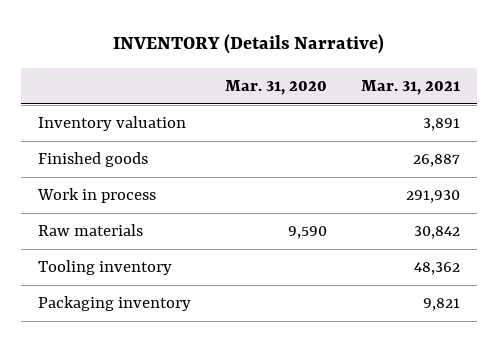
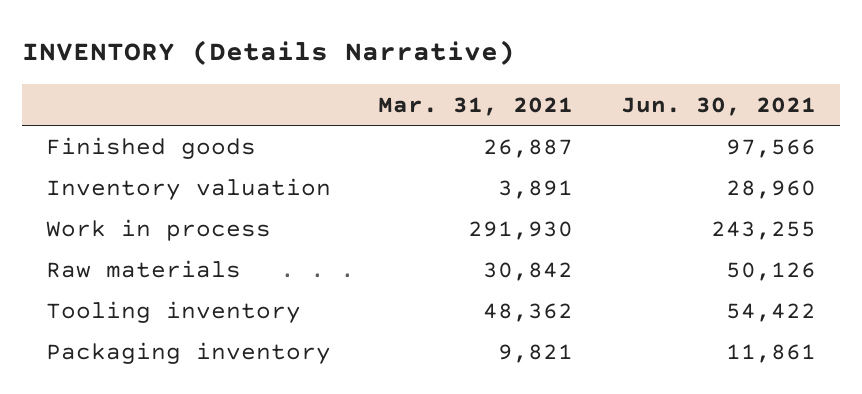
[225,79,328,95] Mar. 31, 2020 -> none
none -> [620,96,816,116] Jun. 30, 2021
[37,116,186,132] Inventory valuation -> [45,177,331,200] Inventory valuation

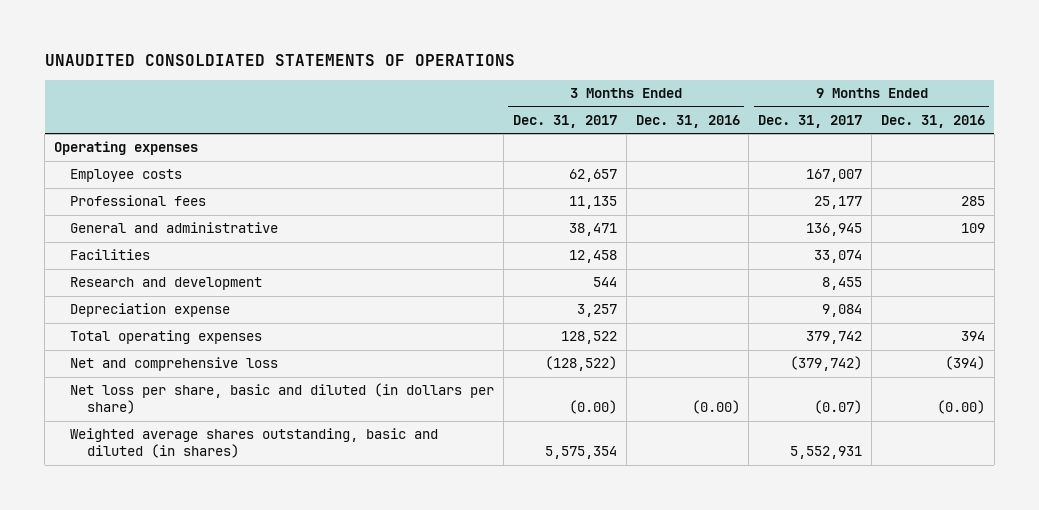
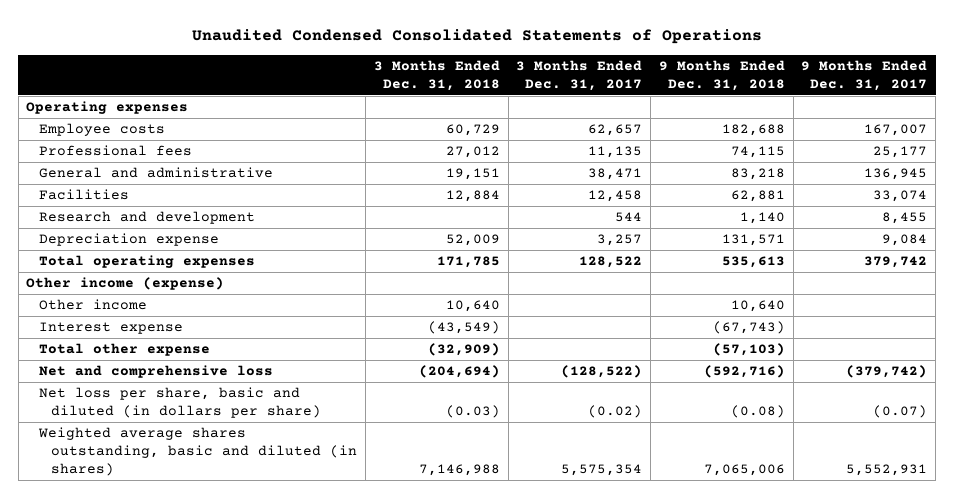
[44,54,515,67] UNAUDITED CONSOLDIATED STATEMENTS OF OPERATIONS -> [191,29,762,45] Unaudited Condensed Consolidated Statements of Operations
[635,114,740,128] Dec. 31, 2016 -> none
[880,114,985,128] Dec. 31, 2016 -> none
none -> [373,59,500,91] 3 Months Ended Dec. 31, 2018
none -> [658,59,785,91] 9 Months Ended Dec. 31, 2018
none -> [26,277,225,291] Other income (expense)
none -> [38,299,147,311] Other income
none -> [38,322,183,335] Interest expense
none -> [38,343,210,357] Total other expense
[569,400,618,415] (0.00) -> [588,405,643,419] (0.02)

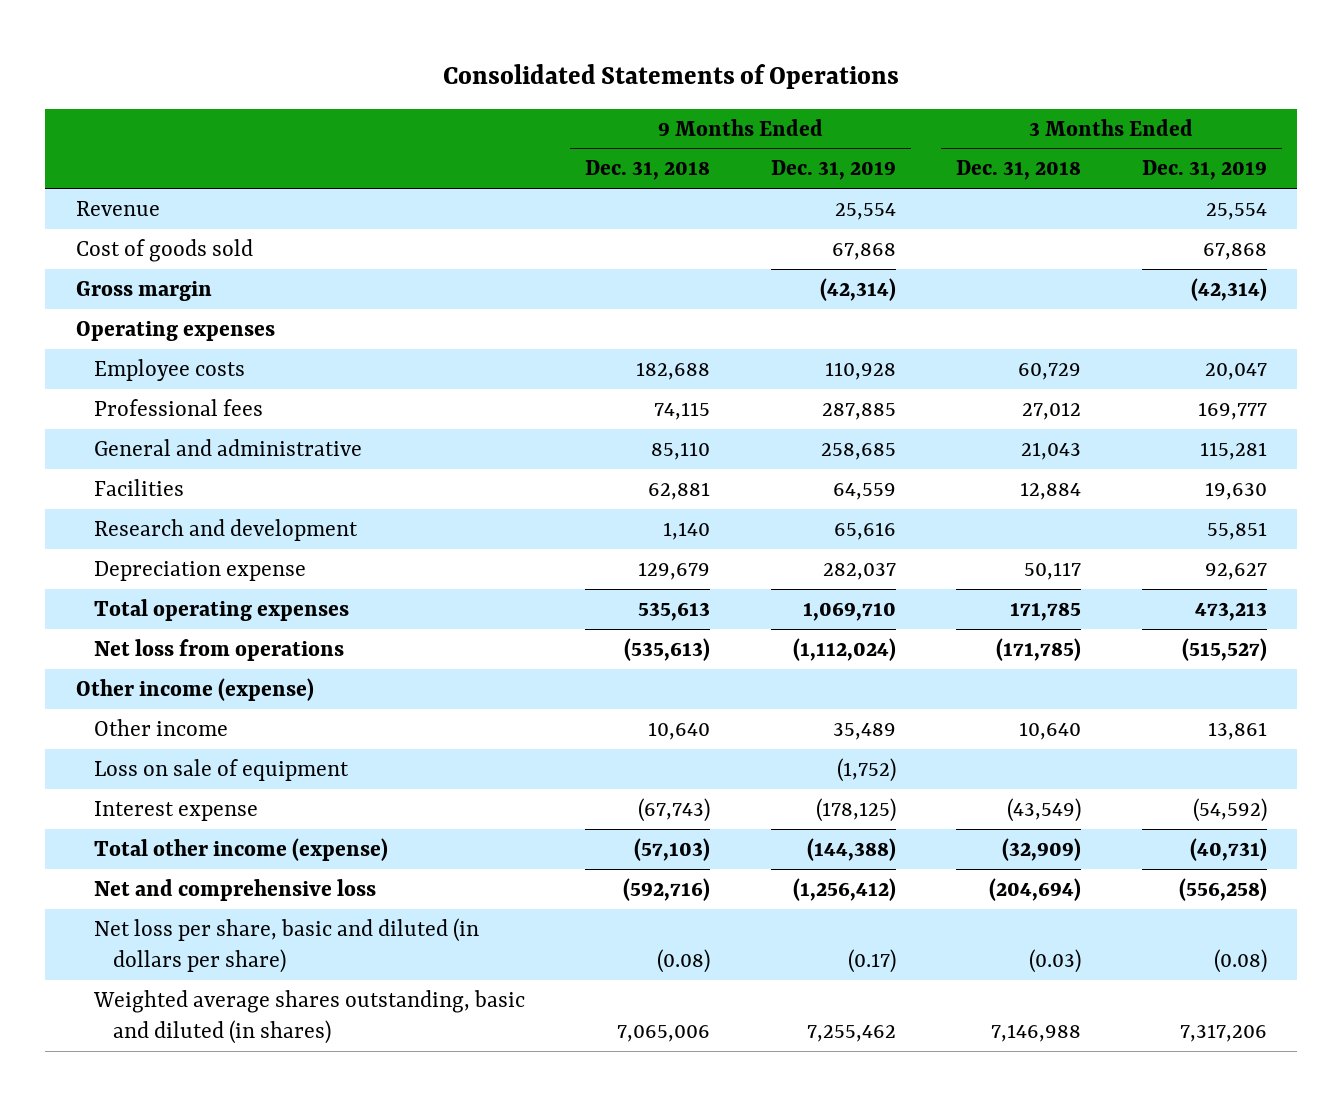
[191,29,762,45] Unaudited Condensed Consolidated Statements of Operations -> [443,63,900,89] Consolidated Statements of Operations
[516,59,643,91] 3 Months Ended Dec. 31, 2017 -> none
[801,59,928,91] 9 Months Ended Dec. 31, 2017 -> none
none -> [770,160,896,181] Dec. 31, 2019
none -> [1141,160,1267,181] Dec. 31, 2019
none -> [75,200,160,216] Revenue
none -> [75,238,253,262] Cost of goods sold
none -> [75,280,212,301] Gross margin
[445,168,500,181] 19,151 -> [1021,441,1082,460] 21,043
[730,168,785,181] 83,218 -> [651,441,711,460] 85,110
[445,234,500,247] 52,009 -> [1024,561,1082,580] 50,117
[721,234,785,247] 131,571 -> [638,561,711,580] 129,679
none -> [94,638,345,661] Net loss from operations
none -> [94,758,350,781] Loss on sale of equipment
[38,343,210,357] Total other expense -> [94,837,389,861] Total other income (expense)

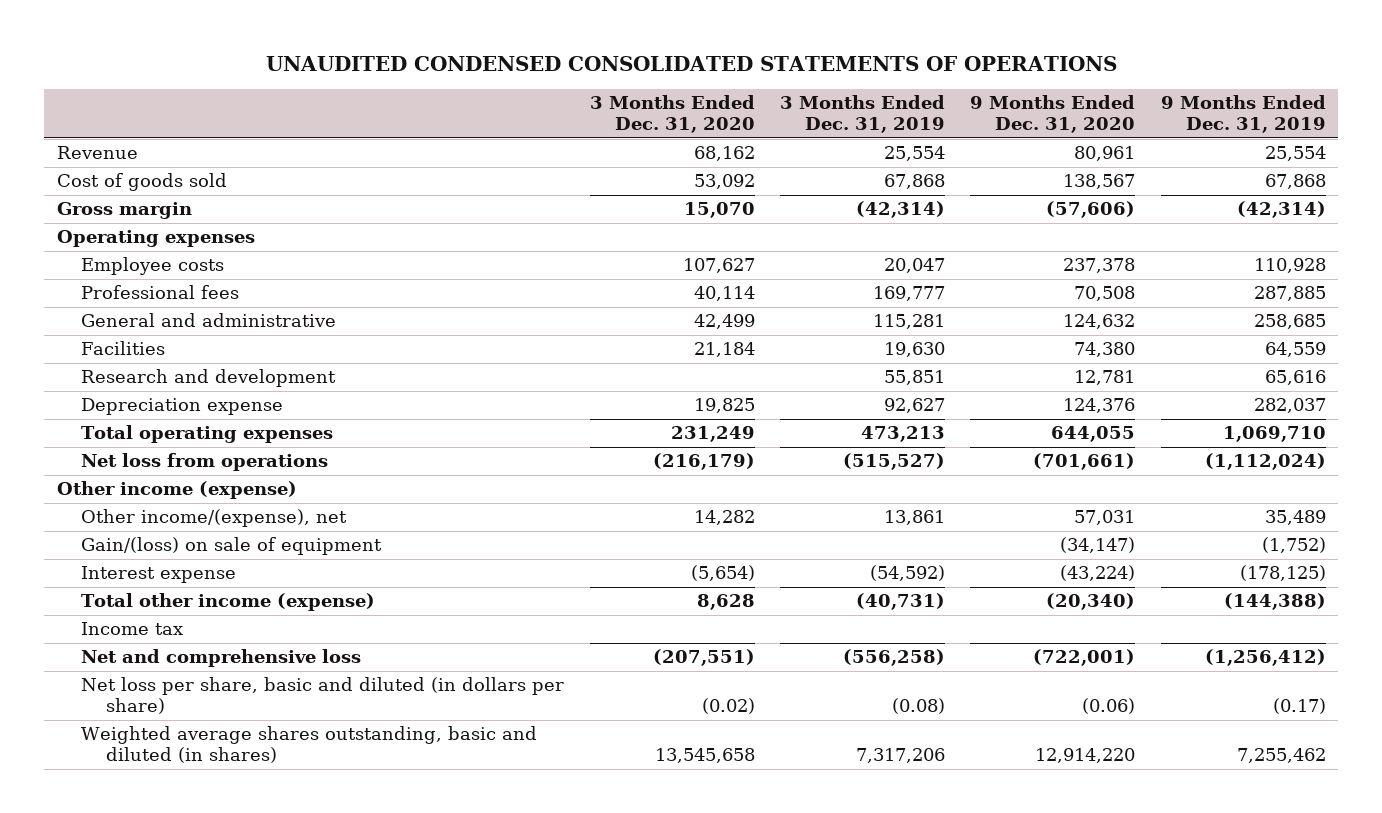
[443,63,900,89] Consolidated Statements of Operations -> [266,56,1118,72] UNAUDITED CONDENSED CONSOLIDATED STATEMENTS OF OPERATIONS
[585,160,711,181] Dec. 31, 2018 -> none
[956,160,1082,181] Dec. 31, 2018 -> none
none -> [589,95,755,134] 3 Months Ended Dec. 31, 2020
none -> [970,95,1136,134] 9 Months Ended Dec. 31, 2020
[94,718,229,736] Other income -> [81,509,348,528] Other income/(expense), net
[94,758,350,781] Loss on sale of equipment -> [81,537,383,556] Gain/(loss) on sale of equipment
none -> [81,622,184,636] Income tax

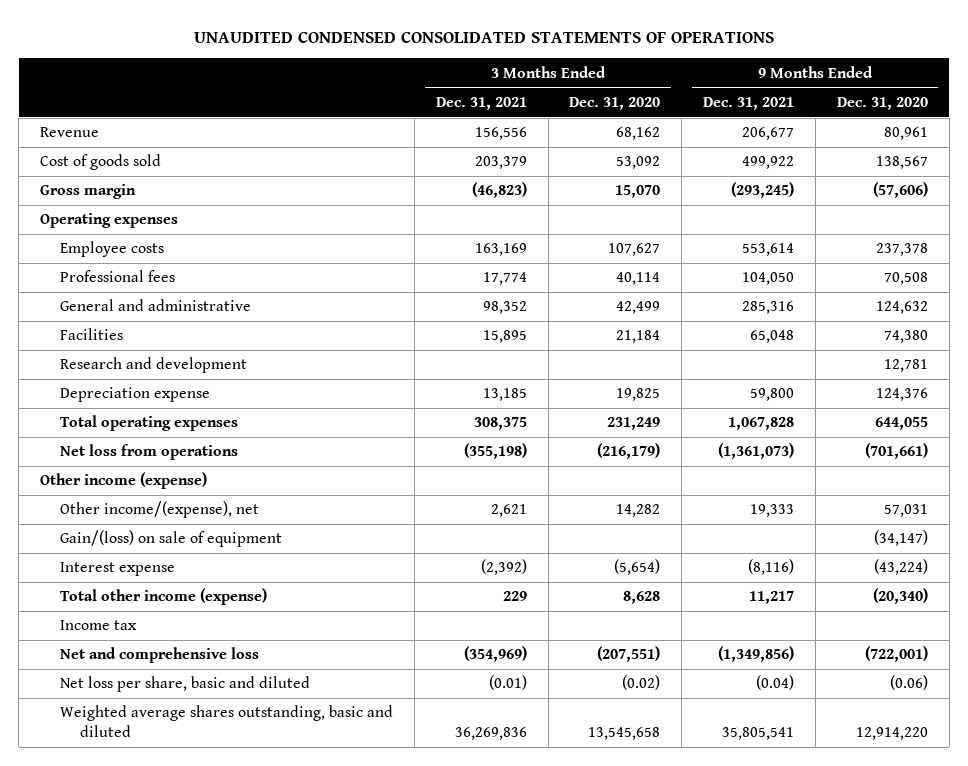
[779,95,945,134] 3 Months Ended Dec. 31, 2019 -> none
[1160,95,1326,134] 9 Months Ended Dec. 31, 2019 -> none
none -> [435,96,527,110] Dec. 31, 2021
none -> [703,96,795,110] Dec. 31, 2021
[81,677,565,715] Net loss per share, basic and diluted (in dollars per share) -> [60,676,311,693] Net loss per share, basic and diluted
[81,726,538,764] Weighted average shares outstanding, basic and diluted (in shares) -> [60,705,394,737] Weighted average shares outstanding, basic and diluted

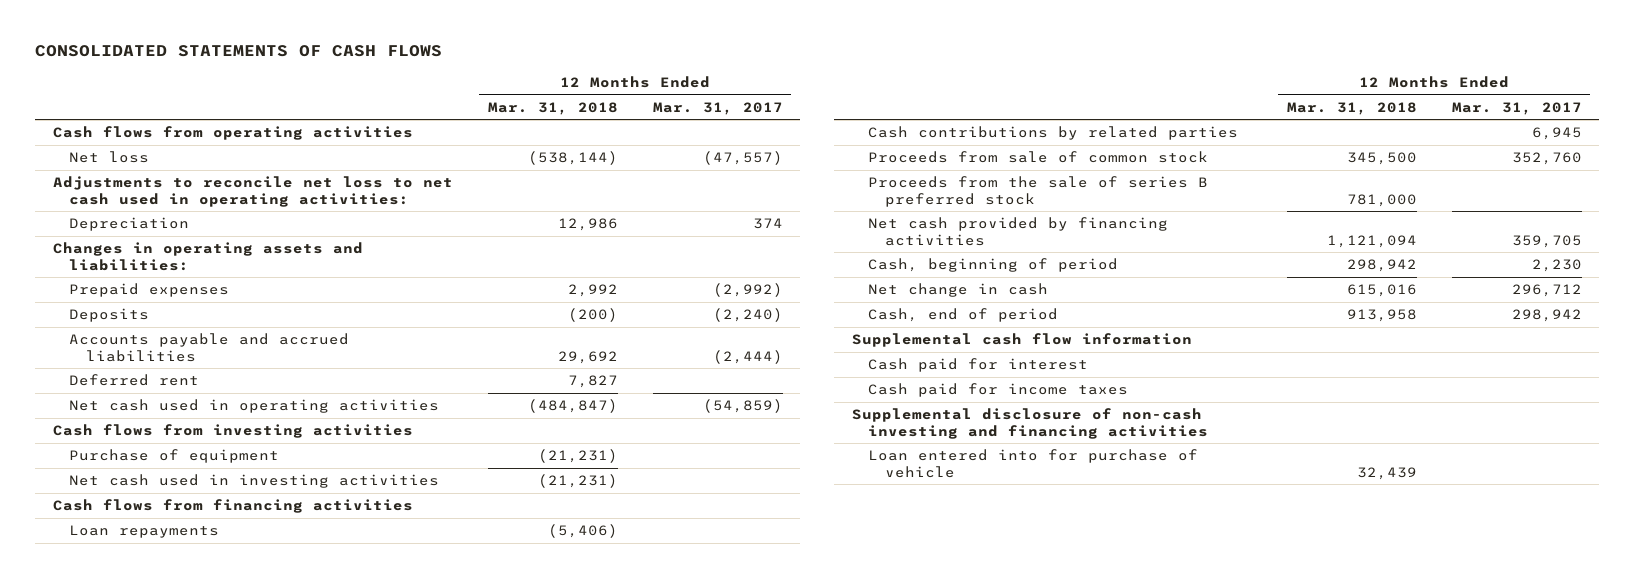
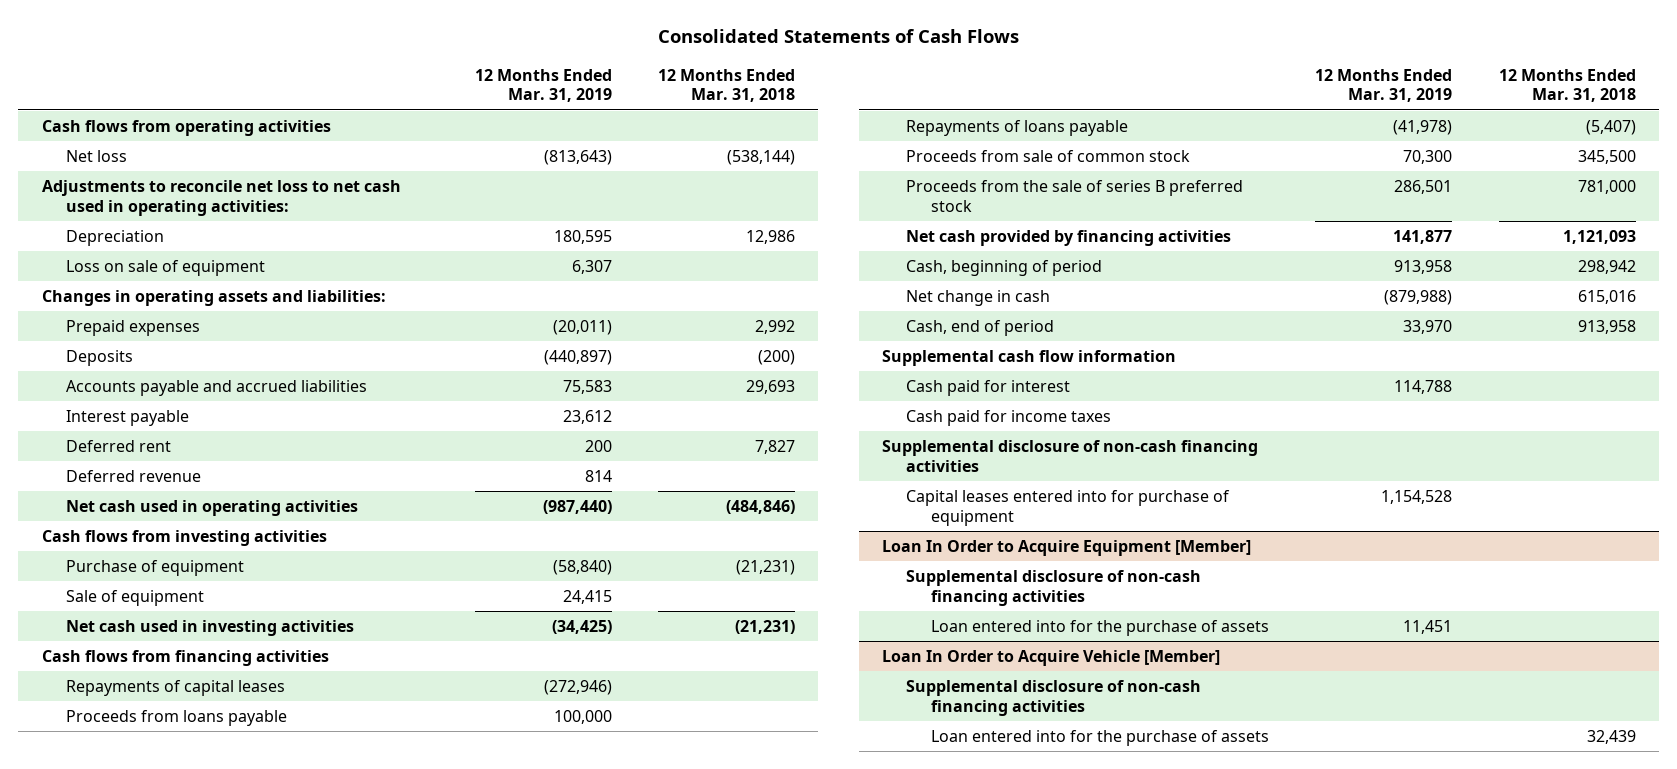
[35,45,443,58] CONSOLIDATED STATEMENTS OF CASH FLOWS -> [657,29,1019,44] Consolidated Statements of Cash Flows
[652,101,783,115] Mar. 31, 2017 -> none
none -> [474,68,612,103] 12 Months Ended Mar. 31, 2019
none -> [66,260,266,277] Loss on sale of equipment
[557,350,618,364] 29,692 -> [746,380,796,395] 29,693
none -> [66,410,190,427] Interest payable
none -> [66,470,202,483] Deferred revenue
[527,399,618,414] (484,847) -> [726,500,796,515] (484,846)
none -> [66,590,205,607] Sale of equipment
[868,126,1239,141] Cash contributions by related parties -> none
none -> [66,680,286,697] Repayments of capital leases
none -> [66,710,288,727] Proceeds from loans payable
[69,525,220,539] Loan repayments -> [906,120,1129,137] Repayments of loans payable
[547,524,618,539] (5,406) -> [1585,120,1636,136] (5,407)
[1326,234,1417,248] 1,121,094 -> [1562,230,1636,245] 1,121,093
[851,408,1209,439] Supplemental disclosure of non-cash investing and financing activities -> [881,440,1258,472] Supplemental disclosure of non-cash financing activities
none -> [906,490,1231,526] Capital leases entered into for purchase of equipment
none -> [881,540,1251,557] Loan In Order to Acquire Equipment [Member]
none -> [906,570,1202,606] Supplemental disclosure of non-cash financing activities
none -> [930,620,1269,637] Loan entered into for the purchase of assets
none -> [881,650,1220,667] Loan In Order to Acquire Vehicle [Member]
none -> [906,680,1202,716] Supplemental disclosure of non-cash financing activities
[868,449,1199,478] Loan entered into for purchase of vehicle -> [930,730,1269,747] Loan entered into for the purchase of assets

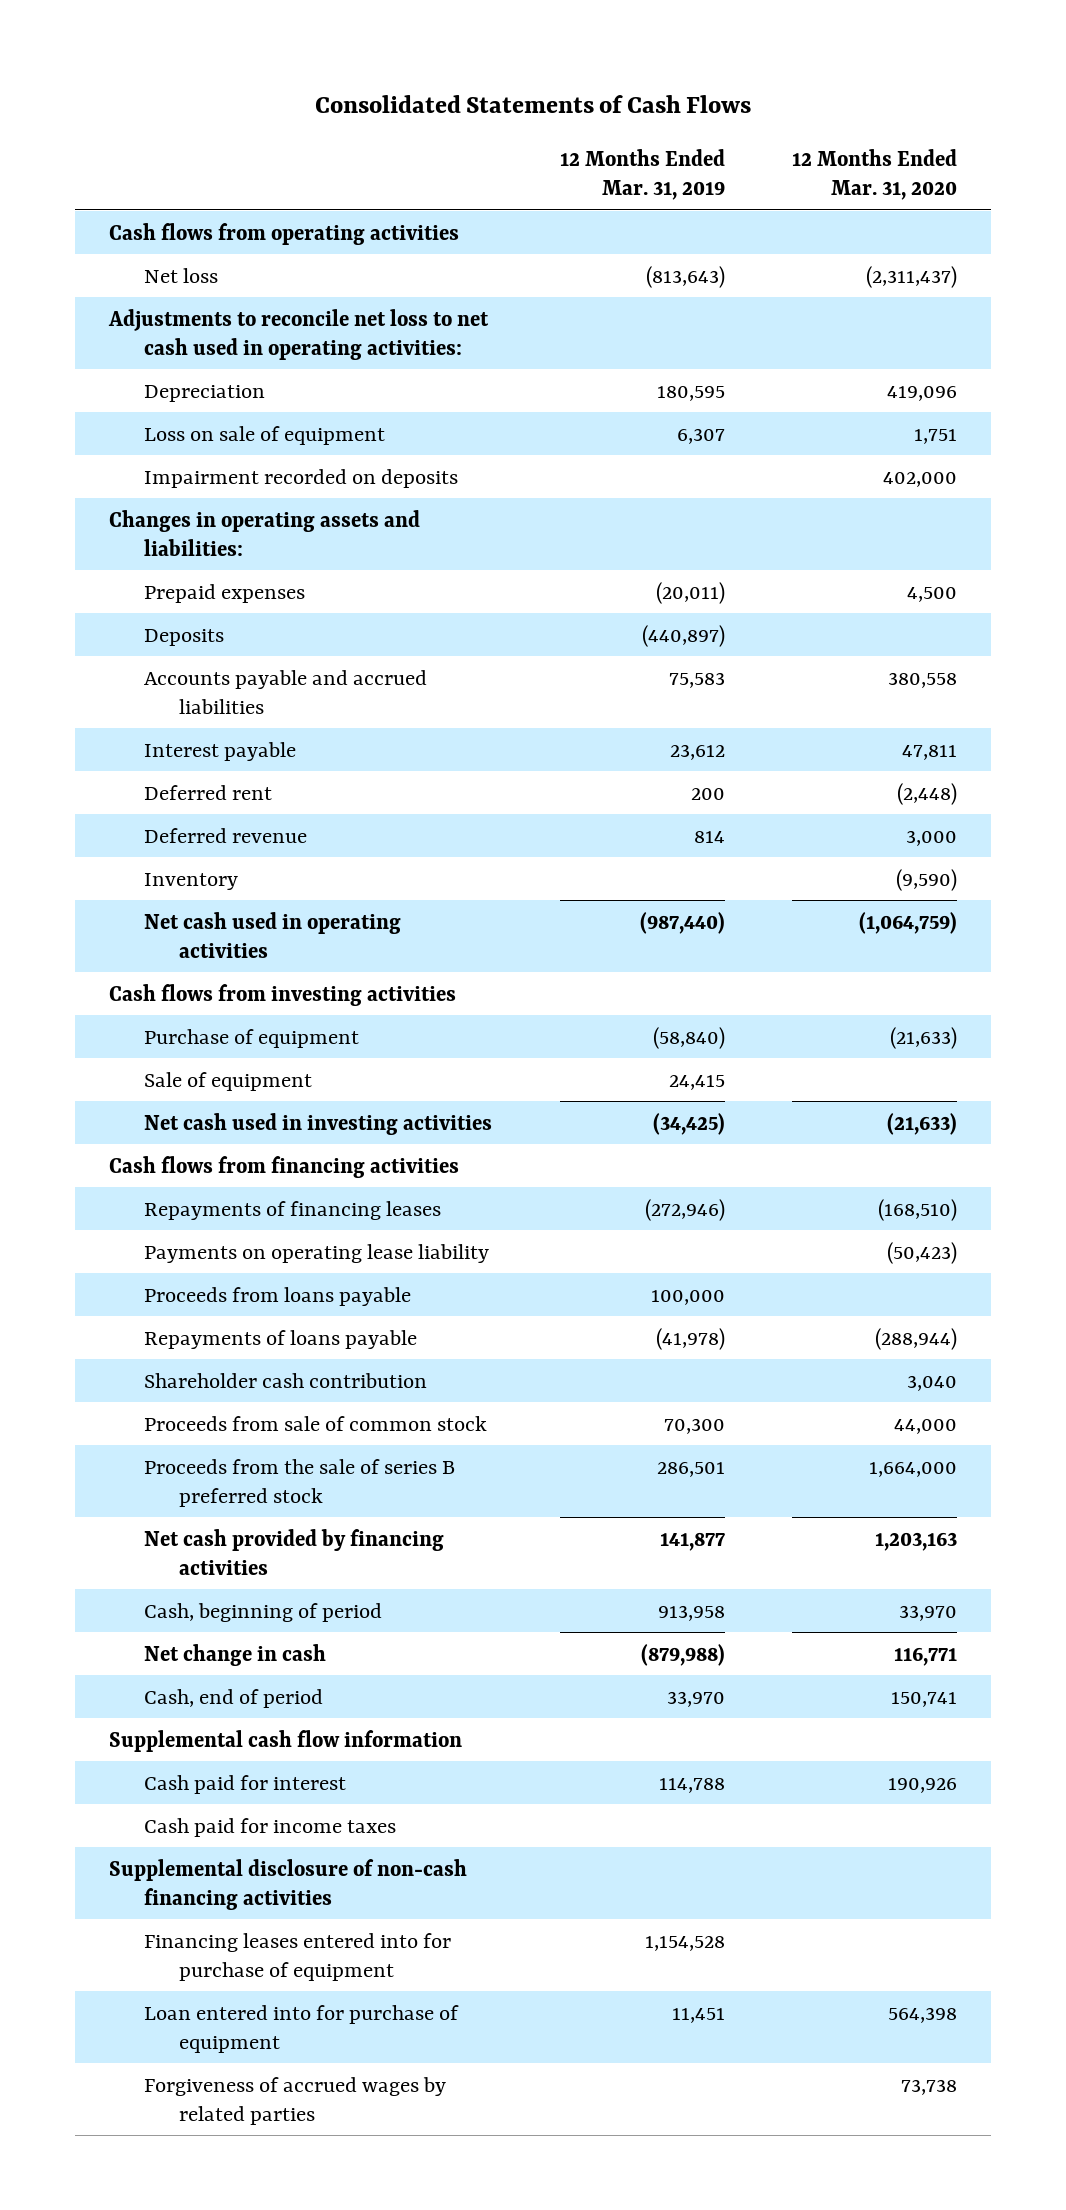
[658,68,796,103] 12 Months Ended Mar. 31, 2018 -> none
none -> [792,148,958,200] 12 Months Ended Mar. 31, 2020
none -> [144,468,459,488] Impairment recorded on deposits
none -> [144,872,239,890] Inventory
[66,680,286,697] Repayments of capital leases -> [144,1200,442,1220] Repayments of financing leases
none -> [144,1243,490,1263] Payments on operating lease liability
none -> [144,1372,428,1388] Shareholder cash contribution
[881,540,1251,557] Loan In Order to Acquire Equipment [Member] -> none
[906,570,1202,606] Supplemental disclosure of non-cash financing activities -> none
[881,650,1220,667] Loan In Order to Acquire Vehicle [Member] -> none
[906,680,1202,716] Supplemental disclosure of non-cash financing activities -> none
[930,730,1269,747] Loan entered into for the purchase of assets -> none
[906,490,1231,526] Capital leases entered into for purchase of equipment -> [144,1932,452,1981] Financing leases entered into for purchase of equipment
[930,620,1269,637] Loan entered into for the purchase of assets -> [144,2004,460,2053] Loan entered into for purchase of equipment
none -> [144,2076,447,2125] Forgiveness of accrued wages by related parties

